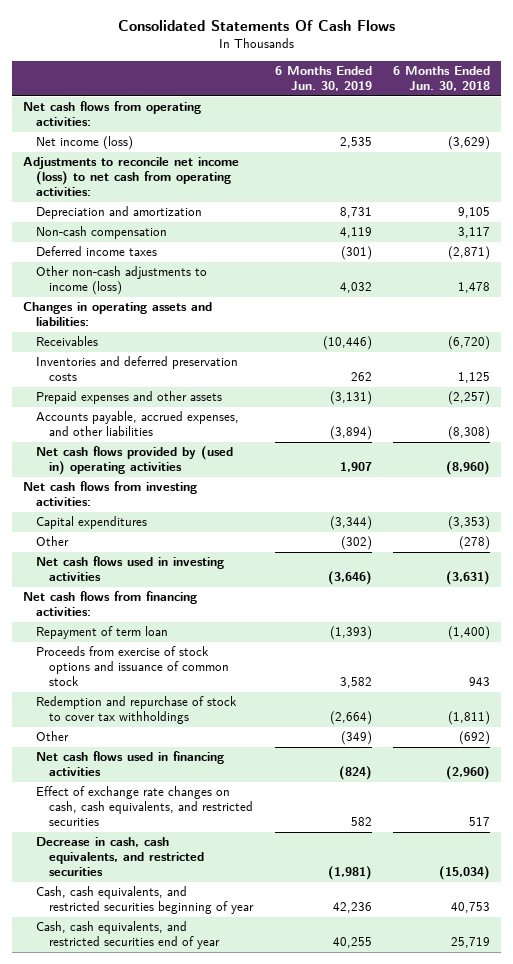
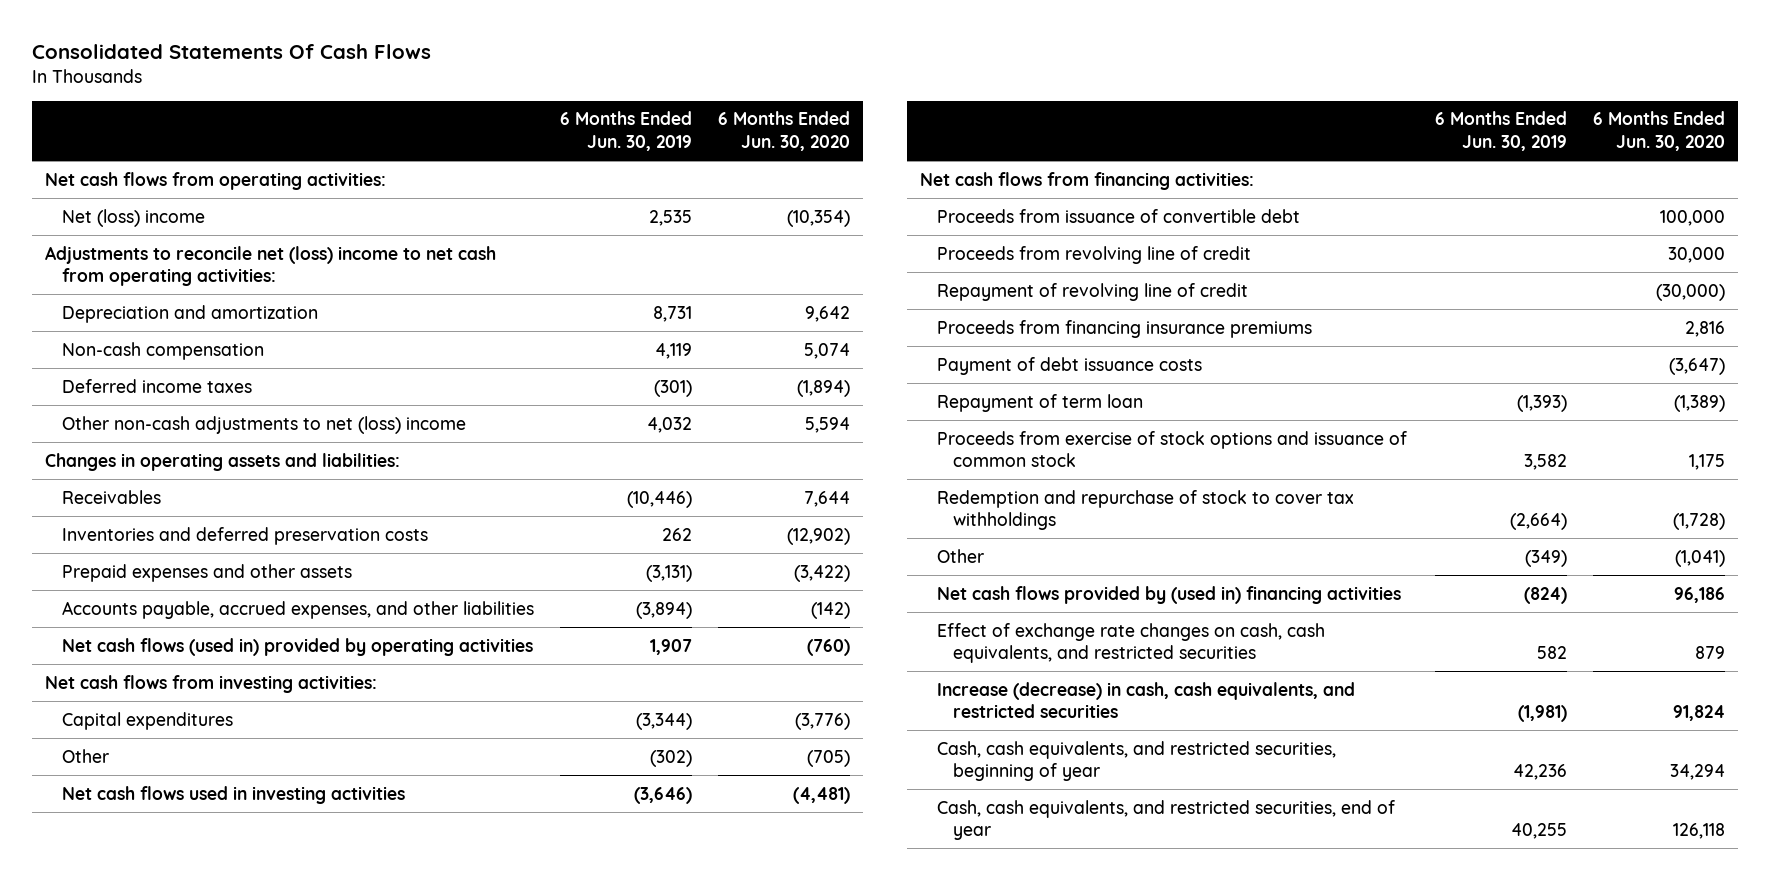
[393,65,491,91] 6 Months Ended Jun. 30, 2018 -> none
none -> [717,111,850,151] 6 Months Ended Jun. 30, 2020
[35,136,133,151] Net income (loss) -> [61,208,205,227] Net (loss) income
[23,157,240,197] Adjustments to reconcile net income (loss) to net cash from operating activities: -> [44,245,496,287] Adjustments to reconcile net (loss) income to net cash from operating activities:
[35,266,207,296] Other non-cash adjustments to income (loss) -> [61,415,466,434] Other non-cash adjustments to net (loss) income
[35,446,233,476] Net cash flows provided by (used in) operating activities -> [61,637,533,656] Net cash flows (used in) provided by operating activities
none -> [936,208,1300,223] Proceeds from issuance of convertible debt
none -> [936,245,1251,264] Proceeds from revolving line of credit
none -> [936,282,1248,301] Repayment of revolving line of credit
none -> [936,319,1312,338] Proceeds from financing insurance premiums
none -> [936,356,1202,375] Payment of debt issuance costs
[35,751,224,777] Net cash flows used in financing activities -> [936,585,1401,604] Net cash flows provided by (used in) financing activities
[35,837,204,877] Decrease in cash, cash equivalents, and restricted securities -> [936,681,1355,719] Increase (decrease) in cash, cash equivalents, and restricted securities
[35,886,254,915] Cash, cash equivalents, and restricted securities beginning of year -> [936,740,1336,782] Cash, cash equivalents, and restricted securities, beginning of year
[35,921,220,950] Cash, cash equivalents, and restricted securities end of year -> [936,799,1395,841] Cash, cash equivalents, and restricted securities, end of year

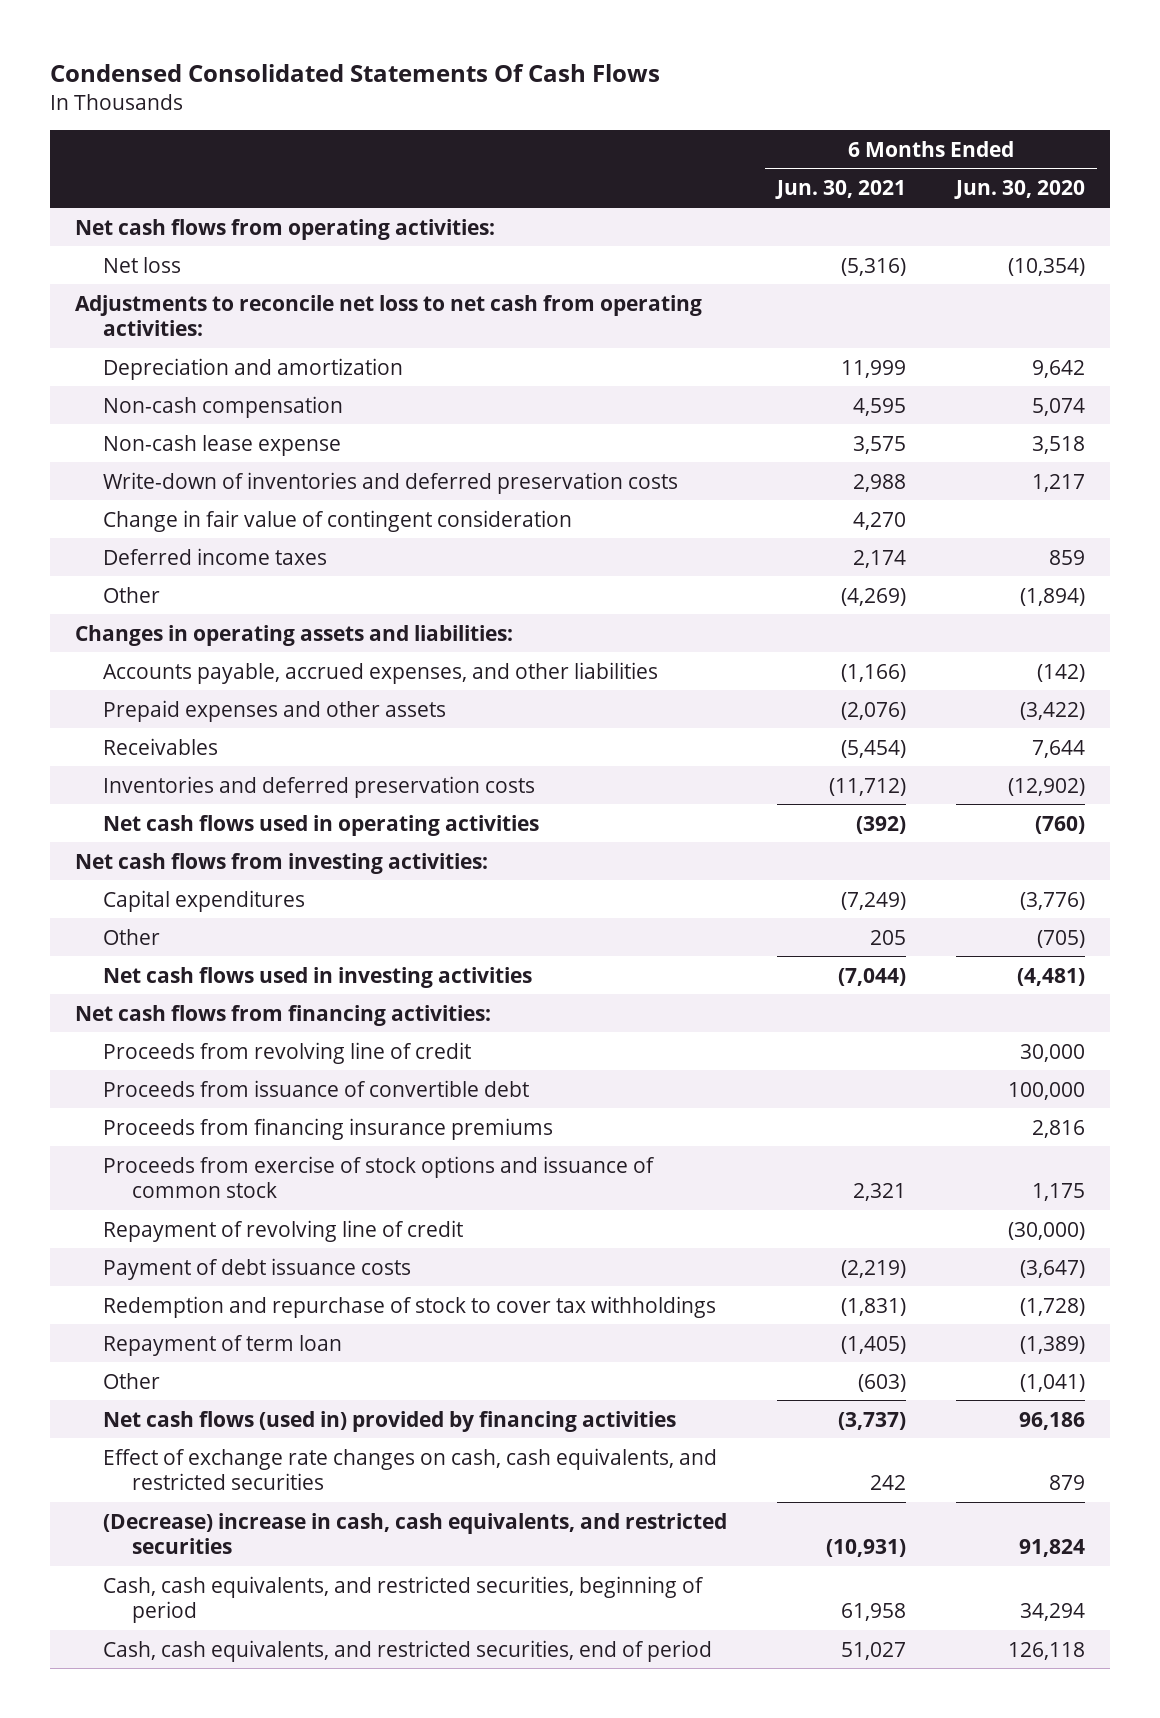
[31,44,431,60] Consolidated Statements Of Cash Flows -> [49,63,660,82] Condensed Consolidated Statements Of Cash Flows
[559,111,692,151] 6 Months Ended Jun. 30, 2019 -> none
none -> [775,180,907,200] Jun. 30, 2021
[61,208,205,227] Net (loss) income -> [103,256,182,273] Net loss
[44,245,496,287] Adjustments to reconcile net (loss) income to net cash from operating activities: -> [74,294,702,337] Adjustments to reconcile net loss to net cash from operating activities:
[61,415,466,434] Other non-cash adjustments to net (loss) income -> none
none -> [103,434,342,456] Non-cash lease expense
none -> [103,471,679,494] Write-down of inventories and deferred preservation costs
none -> [103,509,573,532] Change in fair value of contingent consideration
[796,379,850,397] (1,894) -> [1048,549,1085,565] 859
none -> [103,586,161,603] Other
[61,600,534,619] Accounts payable, accrued expenses, and other liabilities -> [103,661,659,684] Accounts payable, accrued expenses, and other liabilities
[61,563,352,582] Prepaid expenses and other assets -> [103,699,447,722] Prepaid expenses and other assets
[61,637,533,656] Net cash flows (used in) provided by operating activities -> [103,814,540,836] Net cash flows used in operating activities
[936,208,1300,223] Proceeds from issuance of convertible debt -> [103,1079,530,1097] Proceeds from issuance of convertible debt
[936,282,1248,301] Repayment of revolving line of credit -> [103,1219,464,1242] Repayment of revolving line of credit
[936,356,1202,375] Payment of debt issuance costs -> [103,1257,412,1280] Payment of debt issuance costs
[936,393,1143,412] Repayment of term loan -> [103,1334,343,1356] Repayment of term loan
[936,585,1401,604] Net cash flows provided by (used in) financing activities -> [103,1410,677,1432] Net cash flows (used in) provided by financing activities
[936,681,1355,719] Increase (decrease) in cash, cash equivalents, and restricted securities -> [103,1512,728,1555] (Decrease) increase in cash, cash equivalents, and restricted securities
[936,740,1336,782] Cash, cash equivalents, and restricted securities, beginning of year -> [103,1575,705,1624] Cash, cash equivalents, and restricted securities, beginning of period
[936,799,1395,841] Cash, cash equivalents, and restricted securities, end of year -> [103,1639,713,1662] Cash, cash equivalents, and restricted securities, end of period

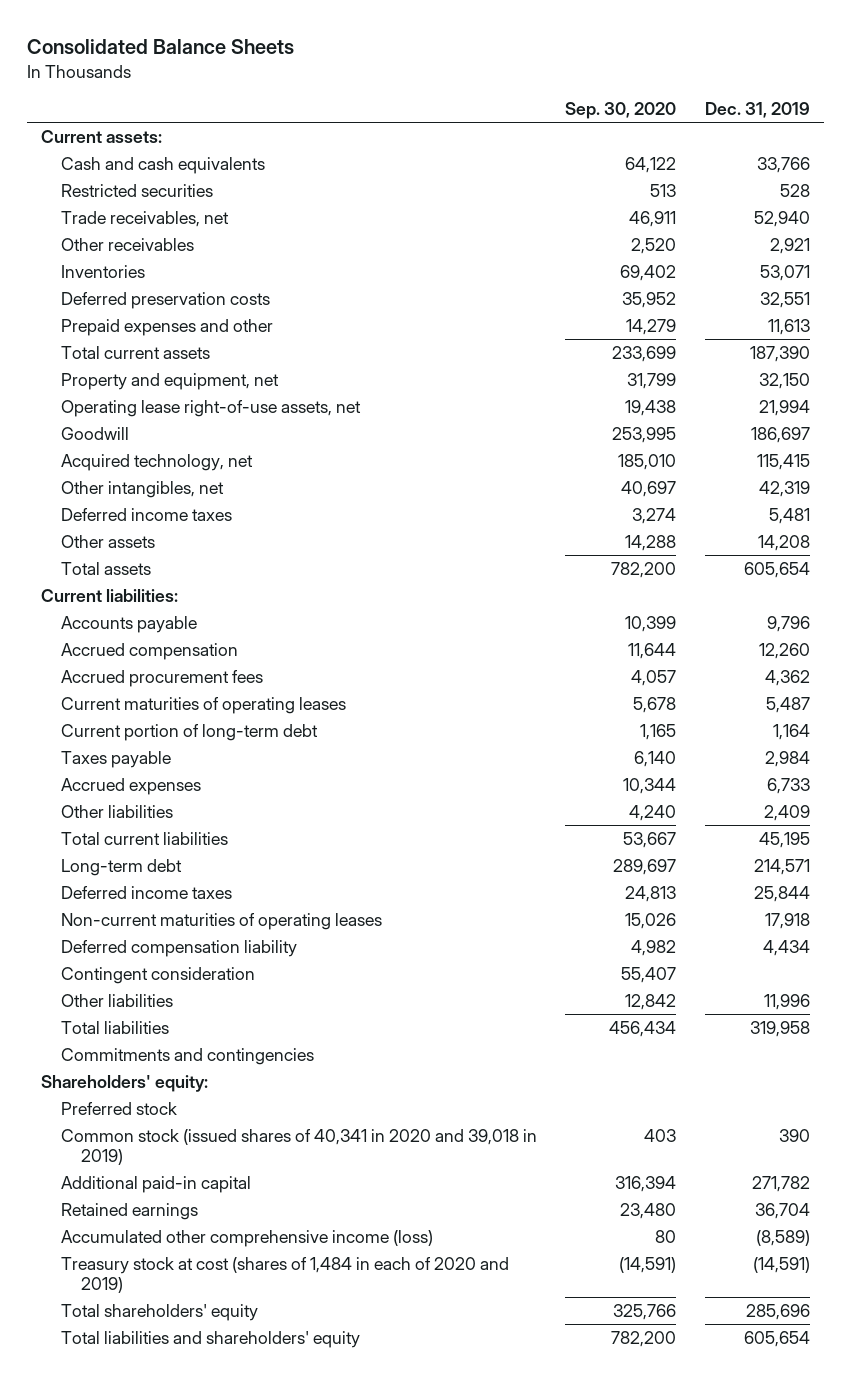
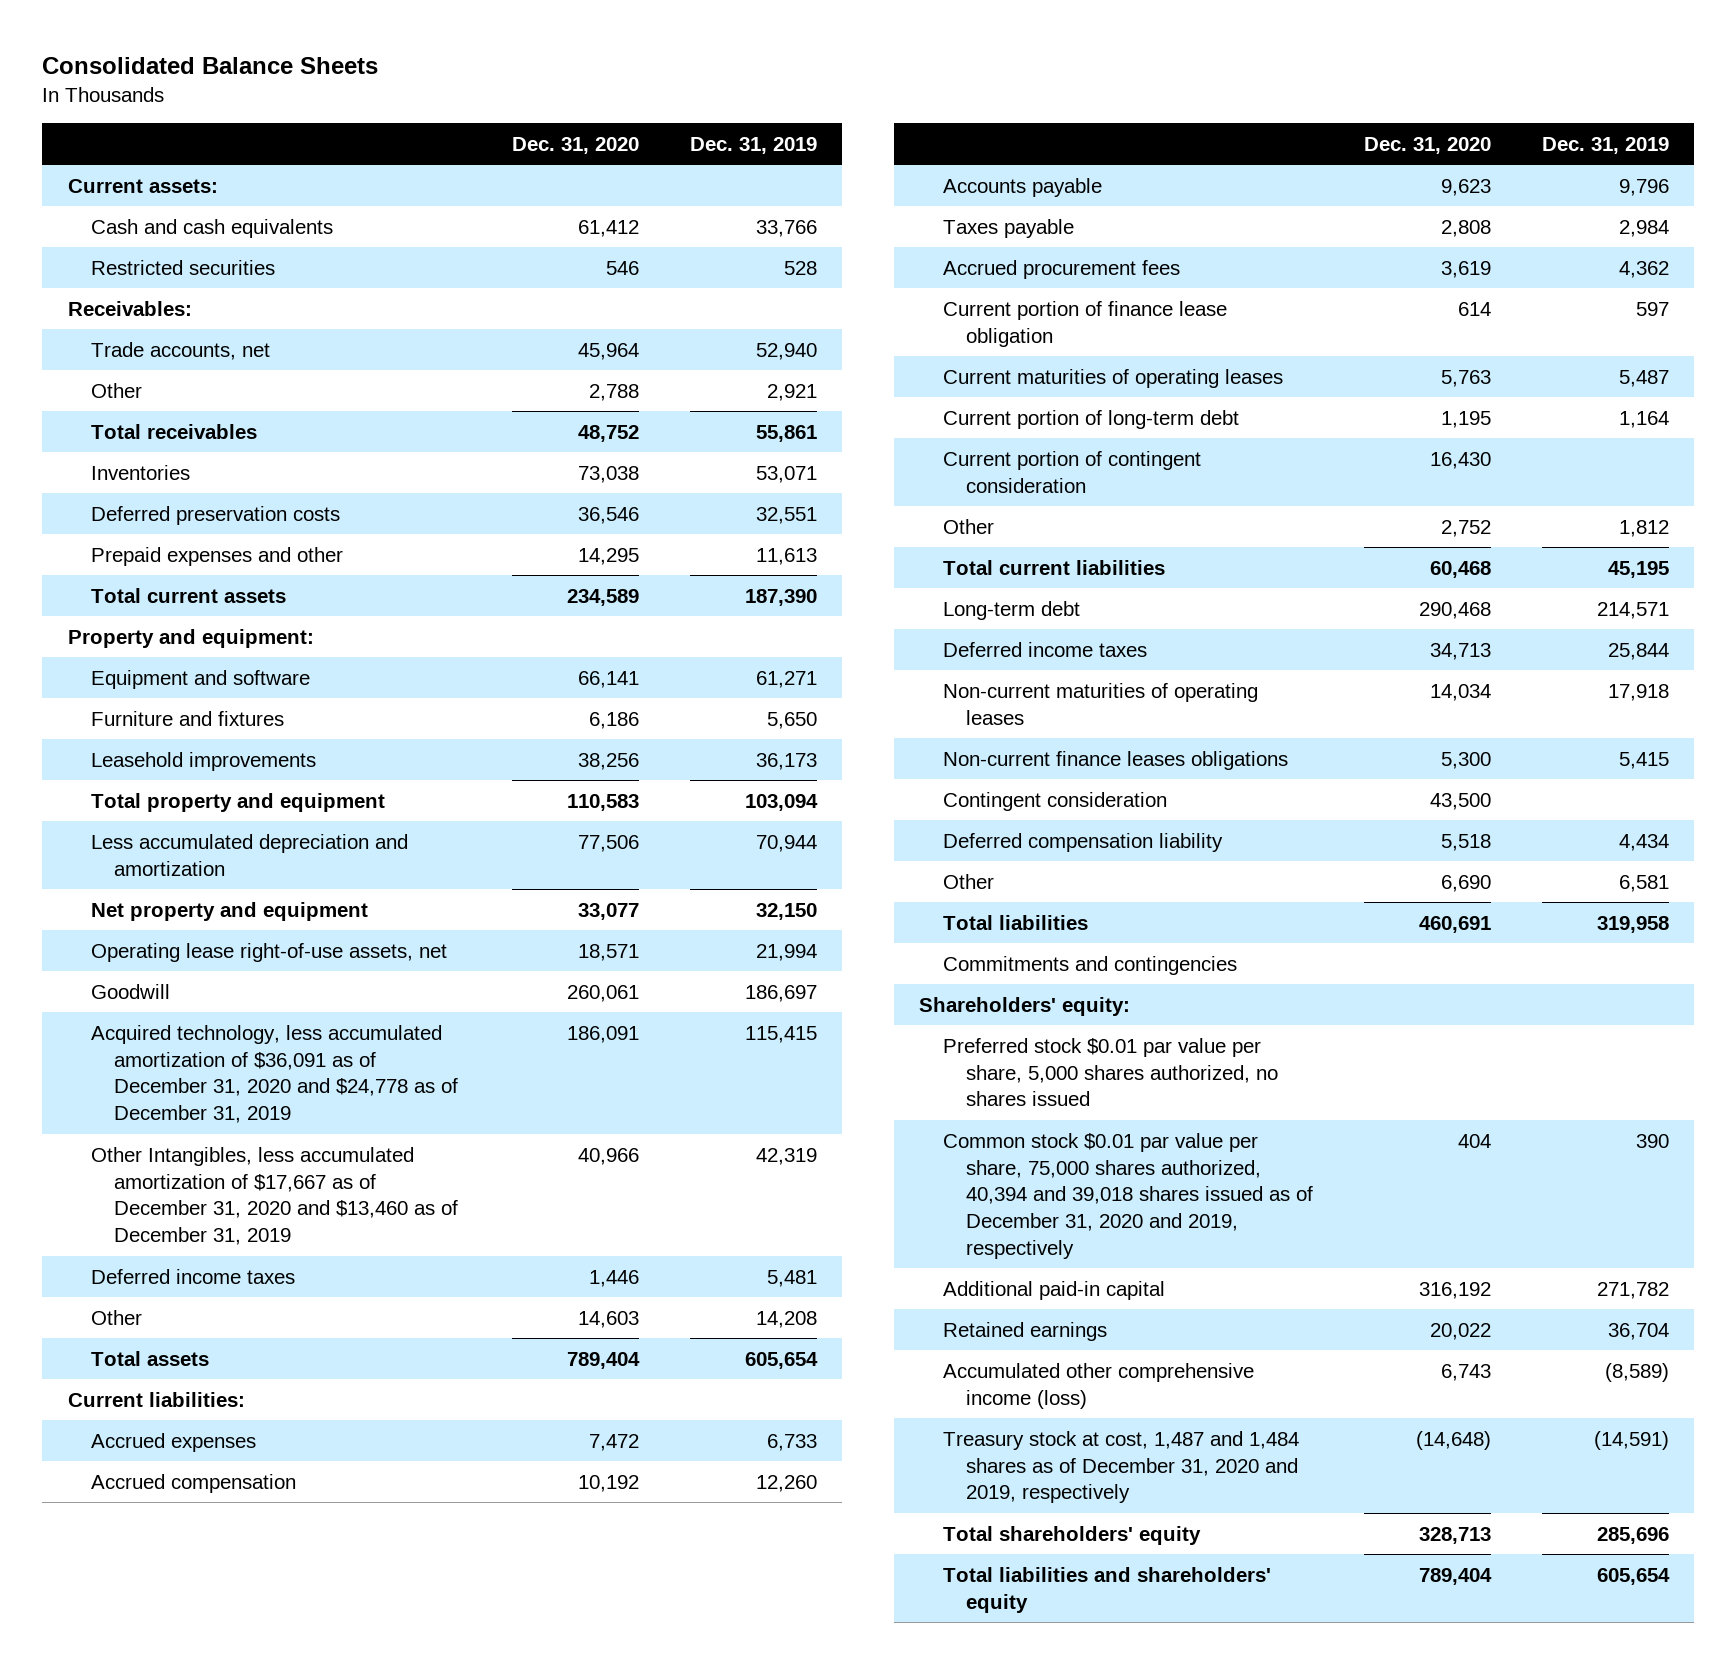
[565,102,677,120] Sep. 30, 2020 -> none
none -> [512,136,640,154] Dec. 31, 2020
none -> [67,300,192,316] Receivables:
[60,210,229,227] Trade receivables, net -> [90,341,270,360] Trade accounts, net
[60,237,194,251] Other receivables -> [90,382,142,398] Other
none -> [90,423,257,439] Total receivables
none -> [67,628,314,648] Property and equipment:
none -> [90,669,310,689] Equipment and software
none -> [90,710,284,726] Furniture and fixtures
none -> [90,751,316,771] Leasehold improvements
none -> [90,792,385,812] Total property and equipment
none -> [90,833,408,876] Less accumulated depreciation and amortization
[60,372,279,390] Property and equipment, net -> [90,901,368,921] Net property and equipment
[60,453,253,471] Acquired technology, net -> [90,1024,459,1124] Acquired technology, less accumulated amortization of $36,091 as of December 31, 2020 and $24,778 as of December 31, 2019
[60,480,224,498] Other intangibles, net -> [90,1146,459,1246] Other Intangibles, less accumulated amortization of $17,667 as of December 31, 2020 and $13,460 as of December 31, 2019
[60,534,155,548] Other assets -> [90,1309,142,1325] Other
[60,777,201,795] Accrued expenses -> [90,1432,256,1452] Accrued expenses
[60,615,197,633] Accounts payable -> [942,177,1102,197] Accounts payable
[60,750,171,768] Taxes payable -> [942,218,1074,238] Taxes payable
none -> [942,300,1227,347] Current portion of finance lease obligation
none -> [942,450,1201,493] Current portion of contingent consideration
[60,804,173,818] Other liabilities -> [942,518,994,534] Other
[763,804,810,821] 2,409 -> [1618,519,1669,537] 1,812
none -> [942,750,1288,770] Non-current finance leases obligations
[60,939,297,957] Deferred compensation liability -> [942,832,1223,852] Deferred compensation liability
[60,993,173,1007] Other liabilities -> [942,873,994,889] Other
[763,993,810,1010] 11,996 -> [1618,874,1669,892] 6,581
[60,1101,177,1115] Preferred stock -> [942,1037,1279,1107] Preferred stock $0.01 par value per share, 5,000 shares authorized, no shares issued
[60,1128,537,1166] Common stock (issued shares of 40,341 in 2020 and 39,018 in 2019) -> [942,1132,1314,1259] Common stock $0.01 par value per share, 75,000 shares authorized, 40,394 and 39,018 shares issued as of December 31, 2020 and 2019, respectively
[60,1256,509,1294] Treasury stock at cost (shares of 1,484 in each of 2020 and 2019) -> [942,1430,1299,1504] Treasury stock at cost, 1,487 and 1,484 shares as of December 31, 2020 and 2019, respectively

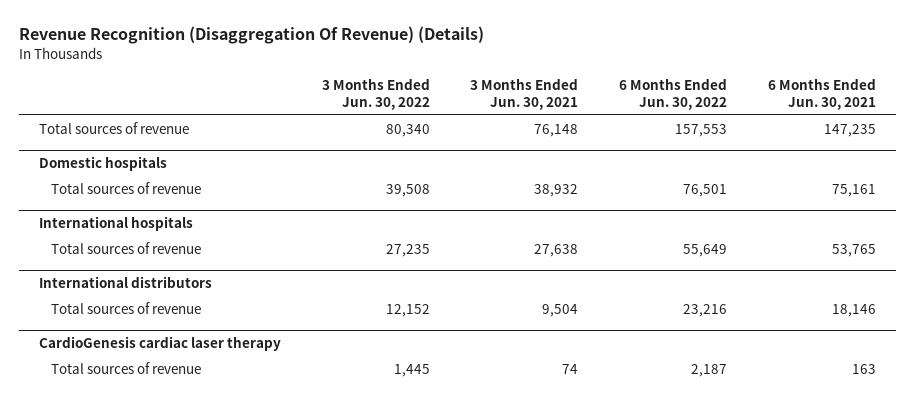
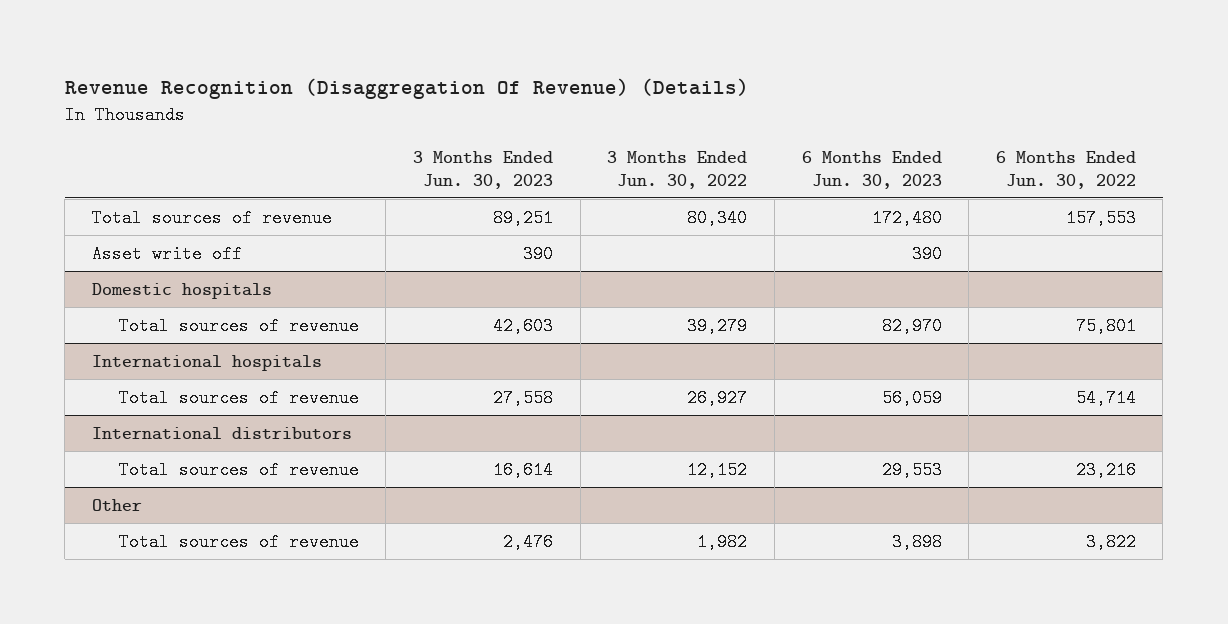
[470,78,579,111] 3 Months Ended Jun. 30, 2021 -> none
[767,78,876,111] 6 Months Ended Jun. 30, 2021 -> none
none -> [413,150,554,189] 3 Months Ended Jun. 30, 2023
none -> [801,150,942,189] 6 Months Ended Jun. 30, 2023
none -> [92,244,243,263] Asset write off
[385,183,430,197] 39,508 -> [687,316,748,335] 39,279
[683,183,728,197] 76,501 -> [1075,316,1136,335] 75,801
[385,243,430,257] 27,235 -> [687,388,748,407] 26,927
[683,243,728,257] 55,649 -> [1075,388,1136,407] 54,714
[39,336,282,352] CardioGenesis cardiac laser therapy -> none
none -> [92,498,143,511] Other
[393,363,430,377] 1,445 -> [697,532,748,551] 1,982
[691,363,728,377] 2,187 -> [1085,532,1136,551] 3,822

